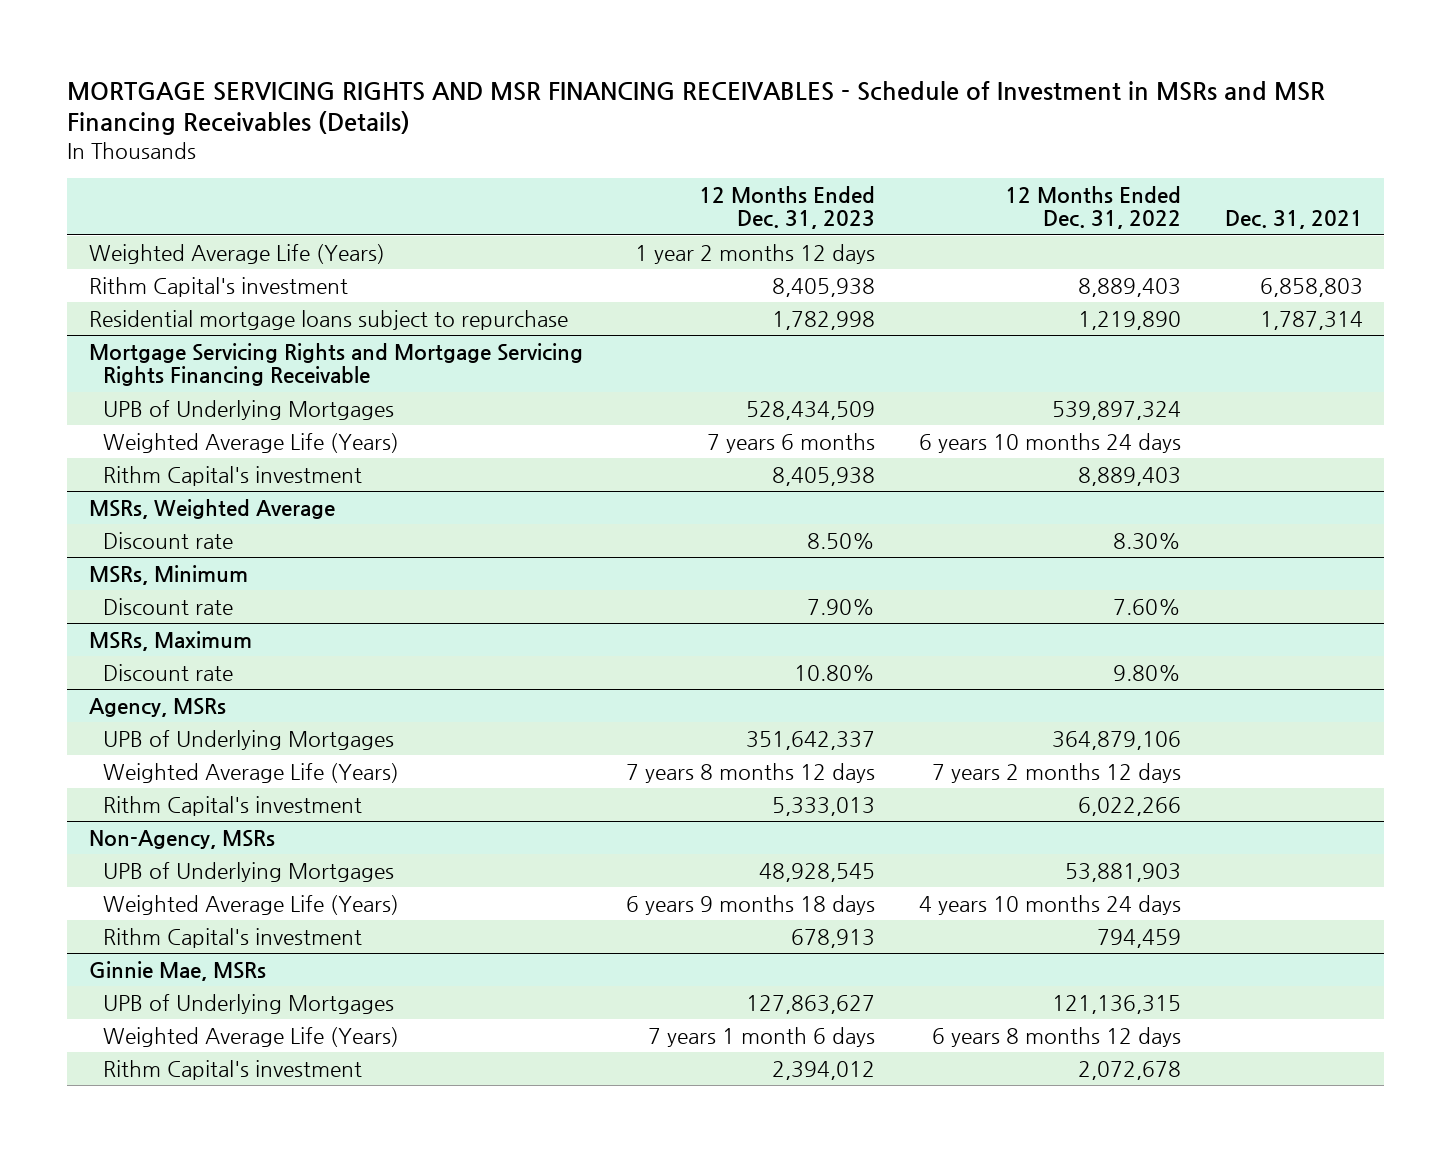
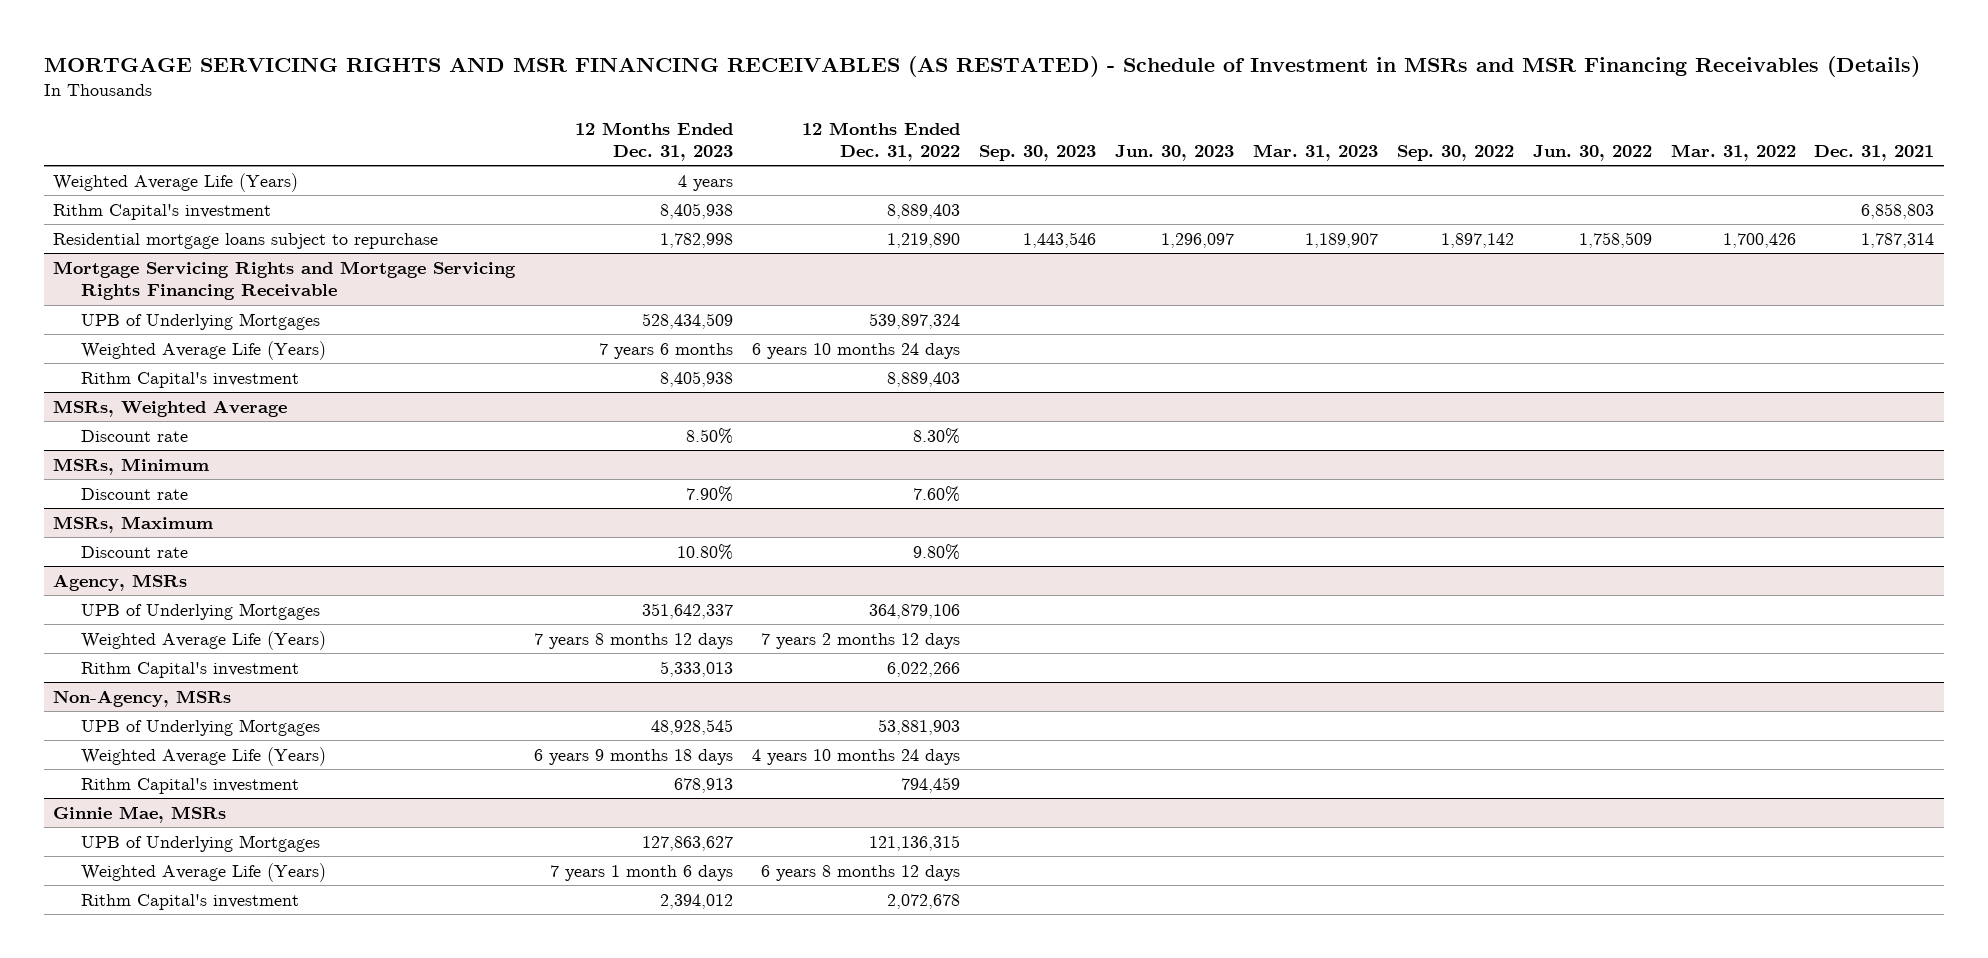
[66,80,1325,136] MORTGAGE SERVICING RIGHTS AND MSR FINANCING RECEIVABLES - Schedule of Investment in MSRs and MSR Financing Receivables (Details) -> [43,55,1920,77] MORTGAGE SERVICING RIGHTS AND MSR FINANCING RECEIVABLES (AS RESTATED) - Schedule of Investment in MSRs and MSR Financing Receivables (Details)
none -> [978,145,1096,162] Sep. 30, 2023
none -> [1114,145,1234,162] Jun. 30, 2023
none -> [1252,144,1378,162] Mar. 31, 2023
none -> [1396,145,1514,162] Sep. 30, 2022
none -> [1532,145,1652,162] Jun. 30, 2022
none -> [1670,144,1796,162] Mar. 31, 2022
[635,243,876,264] 1 year 2 months 12 days -> [678,174,734,191] 4 years

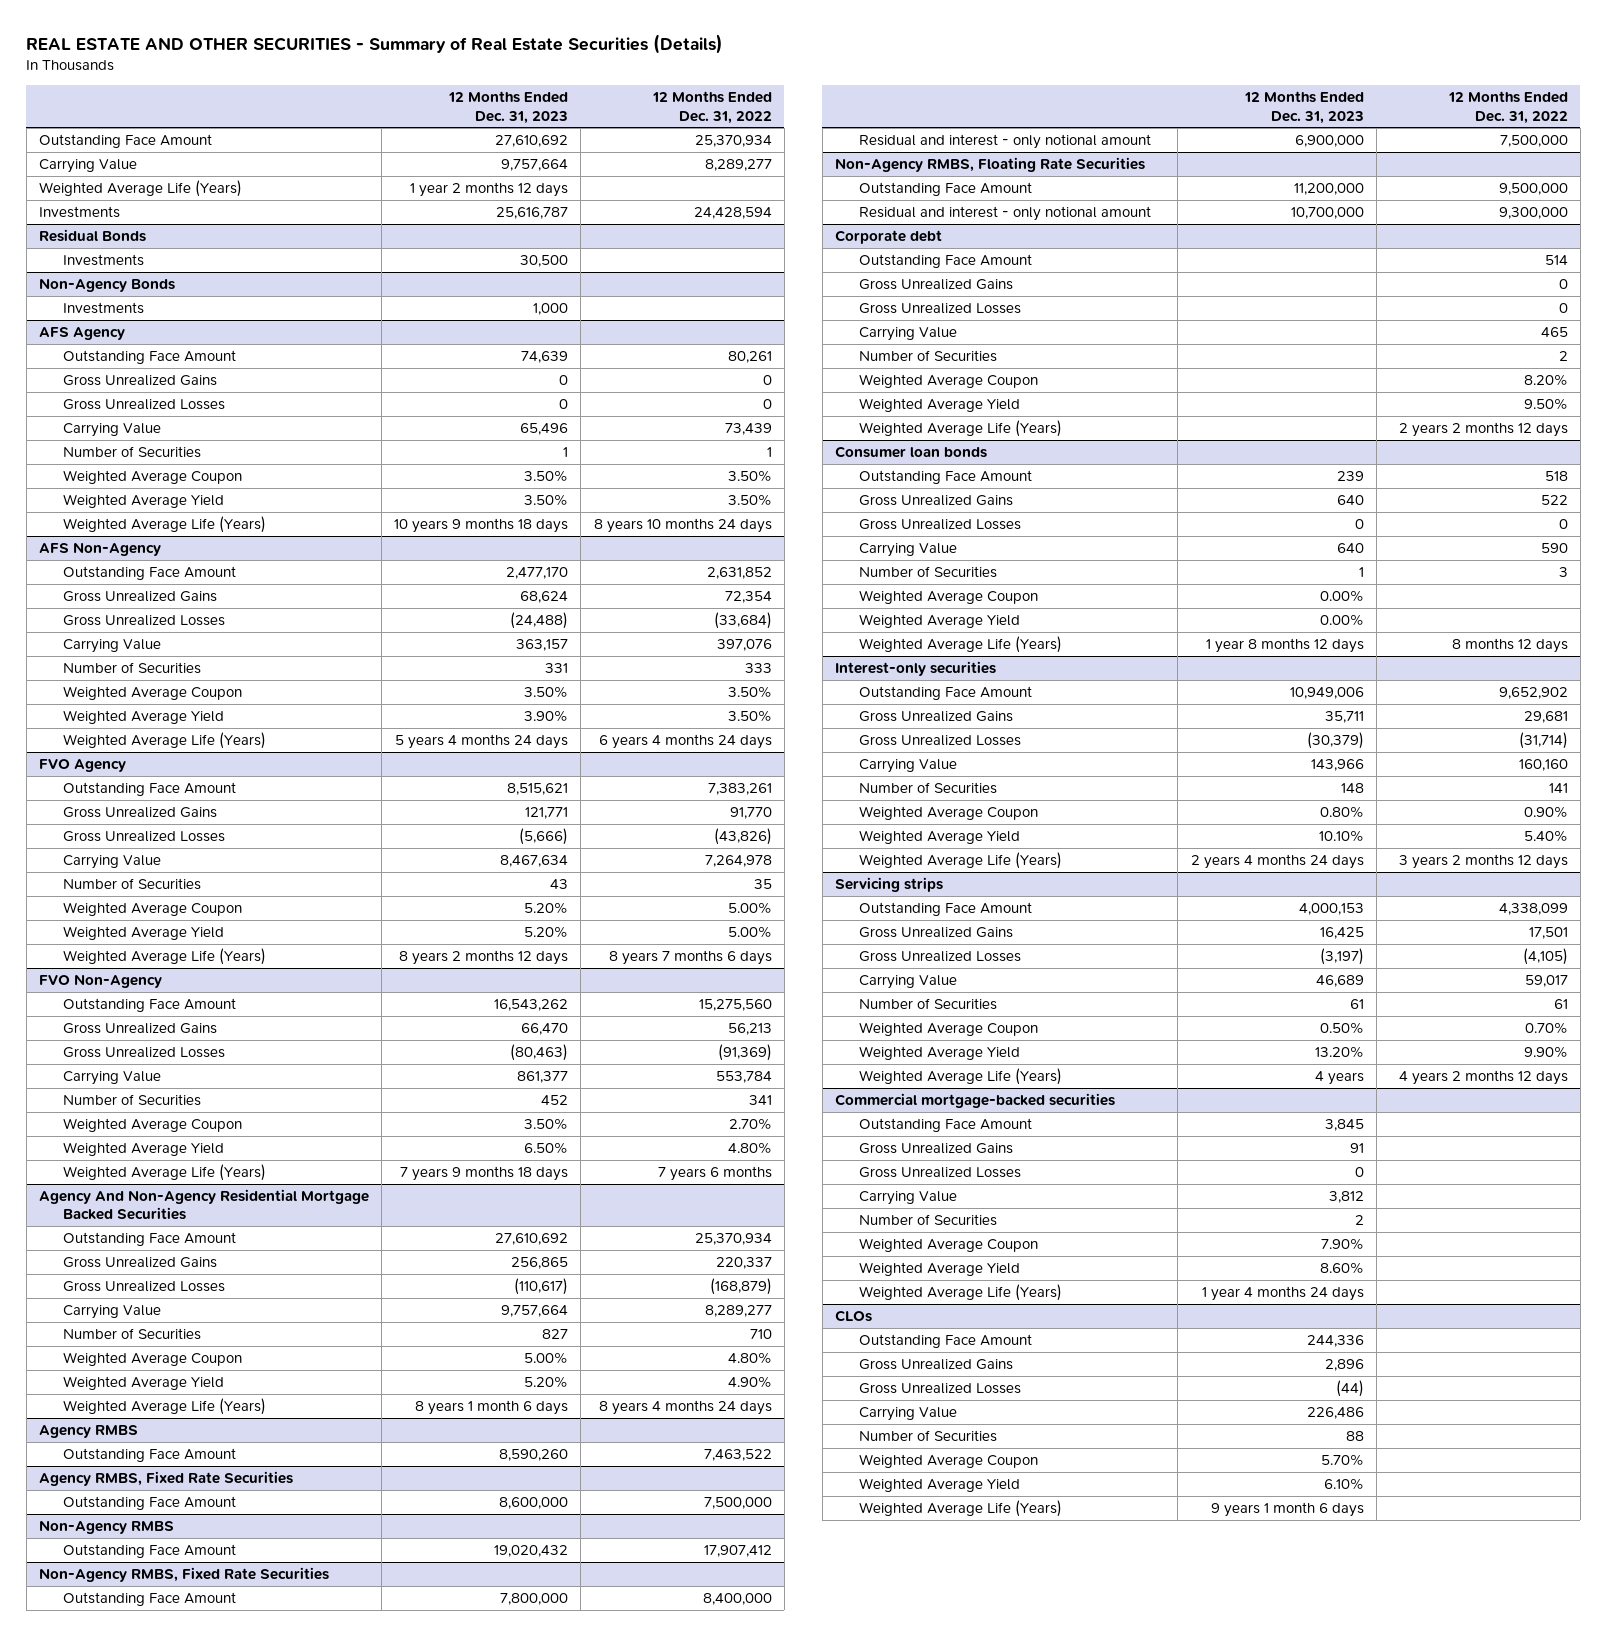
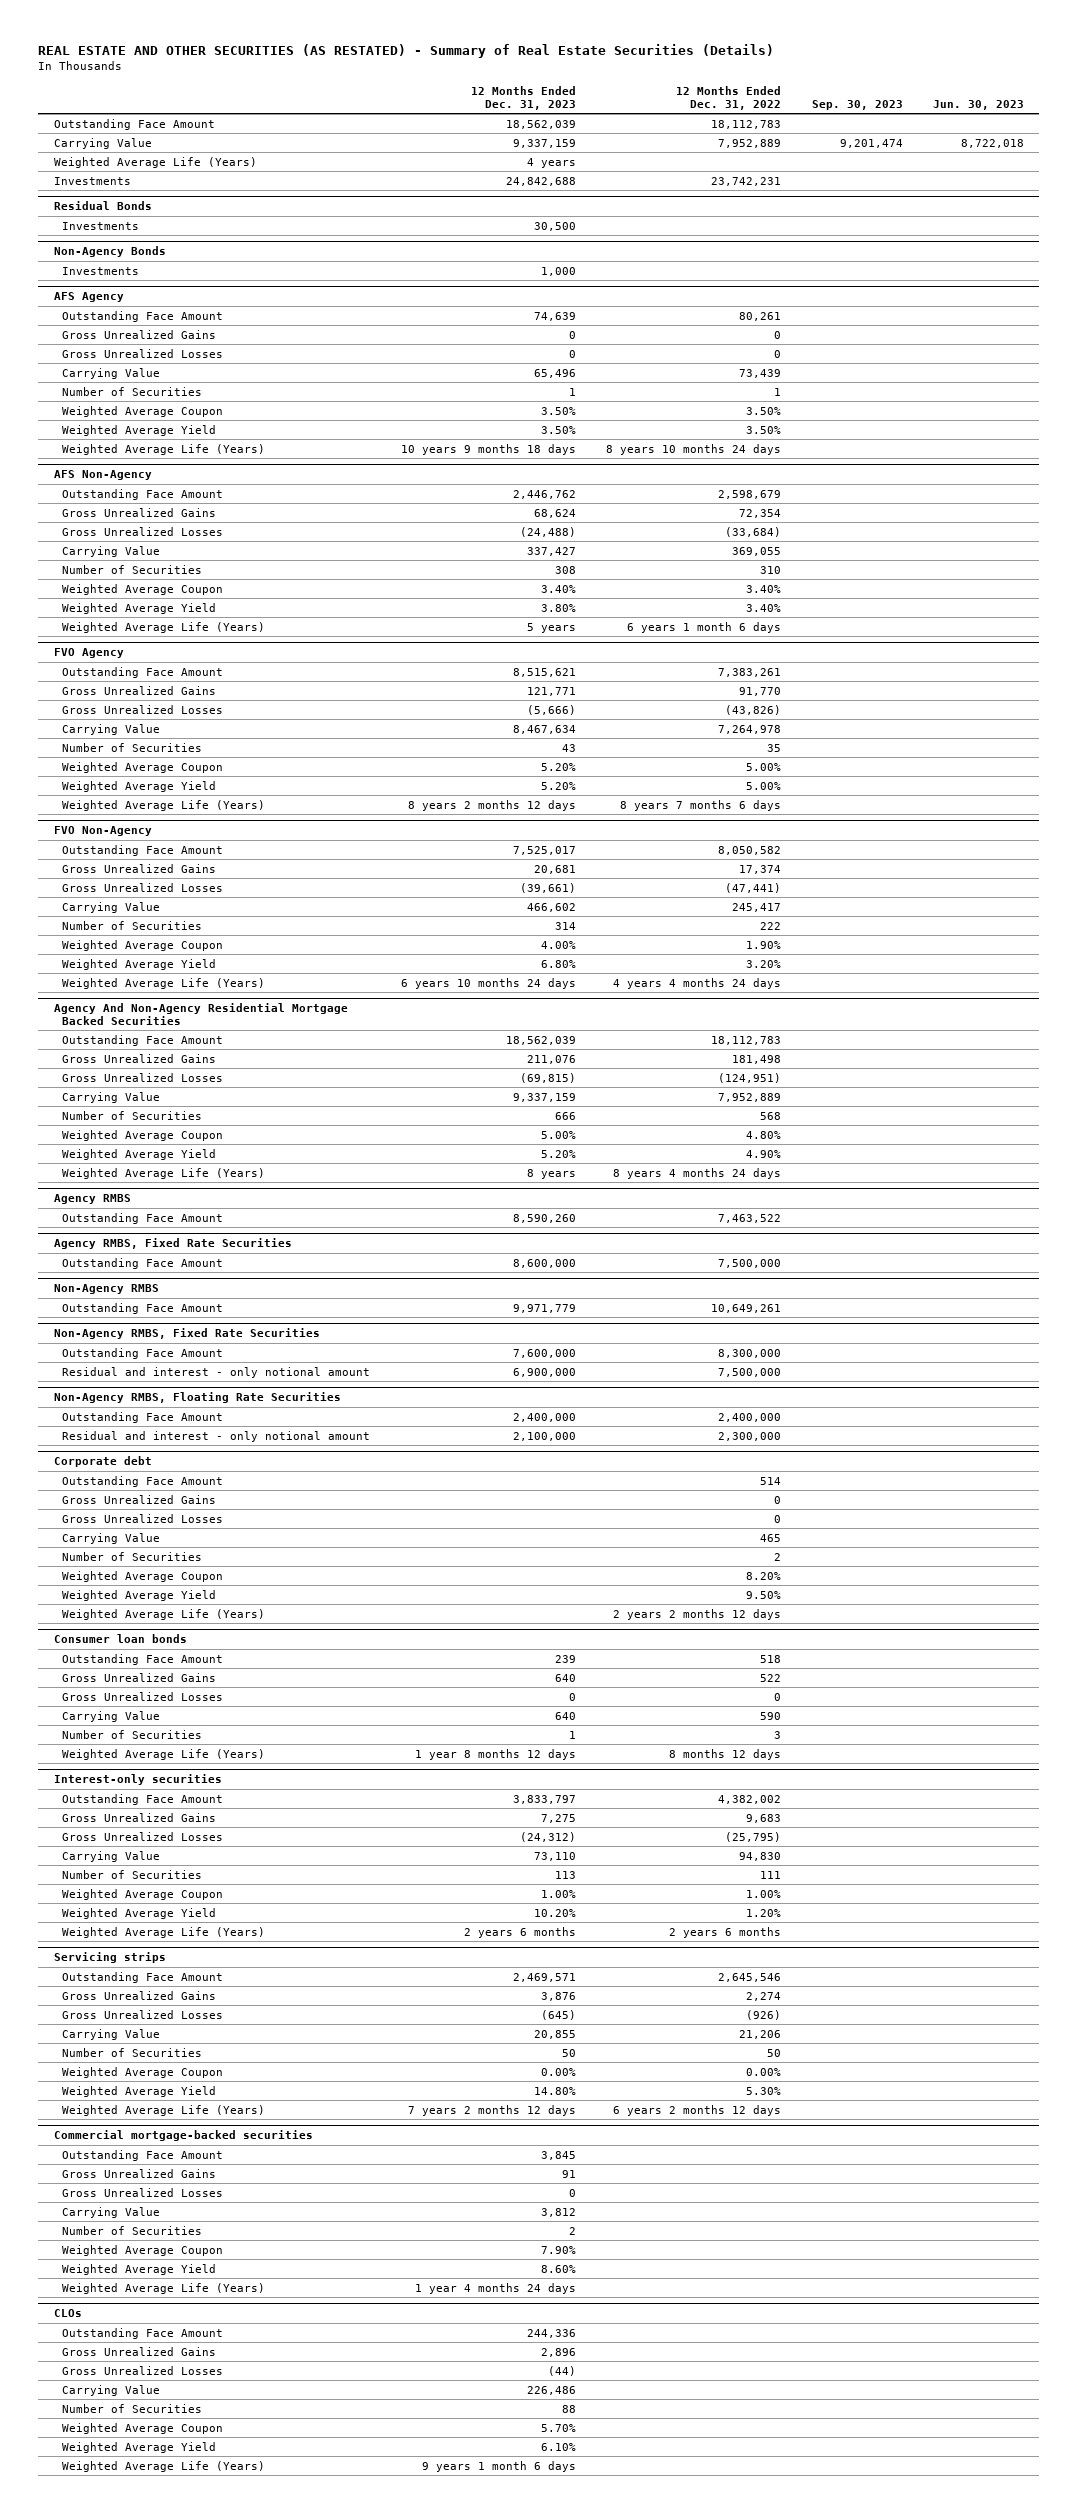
[26,33,724,54] REAL ESTATE AND OTHER SECURITIES - Summary of Real Estate Securities (Details) -> [38,44,775,59] REAL ESTATE AND OTHER SECURITIES (AS RESTATED) - Summary of Real Estate Securities (Details)
none -> [811,99,903,110] Sep. 30, 2023
none -> [933,99,1025,110] Jun. 30, 2023
[495,134,569,147] 27,610,692 -> [505,119,576,129] 18,562,039
[694,134,772,147] 25,370,934 -> [711,119,782,129] 18,112,783
[501,158,569,171] 9,757,664 -> [512,138,576,148] 9,337,159
[704,158,772,171] 8,289,277 -> [718,138,782,148] 7,952,889
[410,181,569,197] 1 year 2 months 12 days -> [526,157,576,168] 4 years
[496,206,569,219] 25,616,787 -> [505,176,576,186] 24,842,688
[693,206,772,219] 24,428,594 -> [711,176,782,186] 23,742,231
[506,566,569,579] 2,477,170 -> [512,489,576,499] 2,446,762
[706,566,772,579] 2,631,852 -> [718,489,782,499] 2,598,679
[516,638,569,651] 363,157 -> [526,546,576,556] 337,427
[716,638,772,651] 397,076 -> [732,546,782,556] 369,055
[545,662,569,673] 331 -> [554,565,576,574] 308
[744,662,772,673] 333 -> [760,565,782,574] 310
[524,685,569,698] 3.50% -> [540,584,576,593] 3.40%
[727,685,772,698] 3.50% -> [746,584,782,593] 3.40%
[524,709,569,722] 3.90% -> [540,603,576,612] 3.80%
[727,709,772,722] 3.50% -> [746,603,782,612] 3.40%
[395,733,569,749] 5 years 4 months 24 days -> [526,622,576,633] 5 years
[598,733,772,749] 6 years 4 months 24 days -> [627,621,782,633] 6 years 1 month 6 days
[494,998,569,1011] 16,543,262 -> [512,845,576,855] 7,525,017
[698,998,772,1011] 15,275,560 -> [718,845,782,855] 8,050,582
[521,1022,569,1035] 66,470 -> [533,864,576,874] 20,681
[727,1022,772,1035] 56,213 -> [739,864,782,874] 17,374
[510,1043,569,1061] (80,463) -> [519,882,576,893] (39,661)
[717,1043,772,1061] (91,369) -> [725,882,782,893] (47,441)
[517,1070,569,1083] 861,377 -> [526,902,576,912] 466,602
[715,1070,772,1083] 553,784 -> [732,902,782,912] 245,417
[541,1094,569,1105] 452 -> [554,921,576,930] 314
[748,1094,772,1105] 341 -> [760,921,782,930] 222
[524,1117,569,1130] 3.50% -> [540,940,576,949] 4.00%
[728,1117,772,1130] 2.70% -> [746,940,782,949] 1.90%
[524,1141,569,1154] 6.50% -> [540,959,576,968] 6.80%
[727,1141,772,1154] 4.80% -> [746,959,782,968] 3.20%
[400,1165,569,1181] 7 years 9 months 18 days -> [400,977,576,989] 6 years 10 months 24 days
[657,1165,772,1181] 7 years 6 months -> [613,977,782,989] 4 years 4 months 24 days
[495,1232,569,1245] 27,610,692 -> [505,1035,576,1045] 18,562,039
[694,1232,772,1245] 25,370,934 -> [711,1035,782,1045] 18,112,783
[511,1256,569,1269] 256,865 -> [526,1054,576,1064] 211,076
[715,1256,772,1269] 220,337 -> [732,1054,782,1064] 181,498
[514,1277,569,1295] (110,617) -> [519,1072,576,1083] (69,815)
[709,1277,772,1295] (168,879) -> [718,1072,782,1083] (124,951)
[501,1304,569,1317] 9,757,664 -> [512,1092,576,1102] 9,337,159
[704,1304,772,1317] 8,289,277 -> [718,1092,782,1102] 7,952,889
[542,1328,569,1339] 827 -> [554,1111,576,1120] 666
[749,1328,772,1339] 710 -> [760,1111,782,1120] 568
[415,1399,569,1415] 8 years 1 month 6 days -> [526,1168,576,1179] 8 years
[494,1544,569,1557] 19,020,432 -> [512,1303,576,1313] 9,971,779
[703,1544,772,1557] 17,907,412 -> [711,1303,782,1313] 10,649,261
[500,1592,569,1605] 7,800,000 -> [512,1348,576,1358] 7,600,000
[702,1592,772,1605] 8,400,000 -> [718,1348,782,1358] 8,300,000
[1294,182,1365,195] 11,200,000 -> [512,1412,576,1422] 2,400,000
[1498,182,1568,195] 9,500,000 -> [718,1412,782,1422] 2,400,000
[1291,206,1365,219] 10,700,000 -> [512,1431,576,1441] 2,100,000
[1498,206,1568,219] 9,300,000 -> [718,1431,782,1441] 2,300,000
[858,589,1038,604] Weighted Average Coupon -> none
[858,613,1020,628] Weighted Average Yield -> none
[1290,686,1365,699] 10,949,006 -> [512,1794,576,1804] 3,833,797
[1498,686,1568,699] 9,652,902 -> [718,1794,782,1804] 4,382,002
[1325,710,1365,723] 35,711 -> [540,1813,576,1823] 7,275
[1523,710,1568,723] 29,681 -> [746,1813,782,1823] 9,683
[1307,731,1365,749] (30,379) -> [519,1831,576,1842] (24,312)
[1518,731,1568,749] (31,714) -> [725,1831,782,1842] (25,795)
[1311,758,1365,771] 143,966 -> [533,1851,576,1861] 73,110
[1518,758,1568,771] 160,160 -> [739,1851,782,1861] 94,830
[1341,782,1365,793] 148 -> [554,1870,576,1879] 113
[1548,782,1568,793] 141 -> [760,1870,782,1879] 111
[1320,805,1365,818] 0.80% -> [540,1889,576,1898] 1.00%
[1523,805,1568,818] 0.90% -> [746,1889,782,1898] 1.00%
[1319,829,1365,842] 10.10% -> [533,1908,576,1917] 10.20%
[1523,829,1568,842] 5.40% -> [746,1908,782,1917] 1.20%
[1191,853,1365,869] 2 years 4 months 24 days -> [463,1926,576,1938] 2 years 6 months
[1398,853,1568,869] 3 years 2 months 12 days -> [669,1926,782,1938] 2 years 6 months
[1299,902,1365,915] 4,000,153 -> [512,1972,576,1982] 2,469,571
[1498,902,1568,915] 4,338,099 -> [718,1972,782,1982] 2,645,546
[1320,926,1365,939] 16,425 -> [540,1991,576,2001] 3,876
[1528,926,1568,939] 17,501 -> [746,1991,782,2001] 2,274
[1320,947,1365,965] (3,197) -> [540,2009,576,2020] (645)
[1522,947,1568,965] (4,105) -> [746,2009,782,2020] (926)
[1316,974,1365,987] 46,689 -> [533,2029,576,2039] 20,855
[1524,974,1568,987] 59,017 -> [739,2029,782,2039] 21,206
[1350,998,1365,1009] 61 -> [561,2048,576,2057] 50
[1553,998,1568,1009] 61 -> [767,2048,782,2057] 50
[1320,1021,1365,1034] 0.50% -> [540,2067,576,2076] 0.00%
[1524,1021,1568,1034] 0.70% -> [746,2067,782,2076] 0.00%
[1315,1045,1365,1058] 13.20% -> [533,2086,576,2095] 14.80%
[1523,1045,1568,1058] 9.90% -> [746,2086,782,2095] 5.30%
[1315,1070,1365,1085] 4 years -> [407,2104,576,2116] 7 years 2 months 12 days
[1398,1069,1568,1085] 4 years 2 months 12 days -> [613,2104,782,2116] 6 years 2 months 12 days

